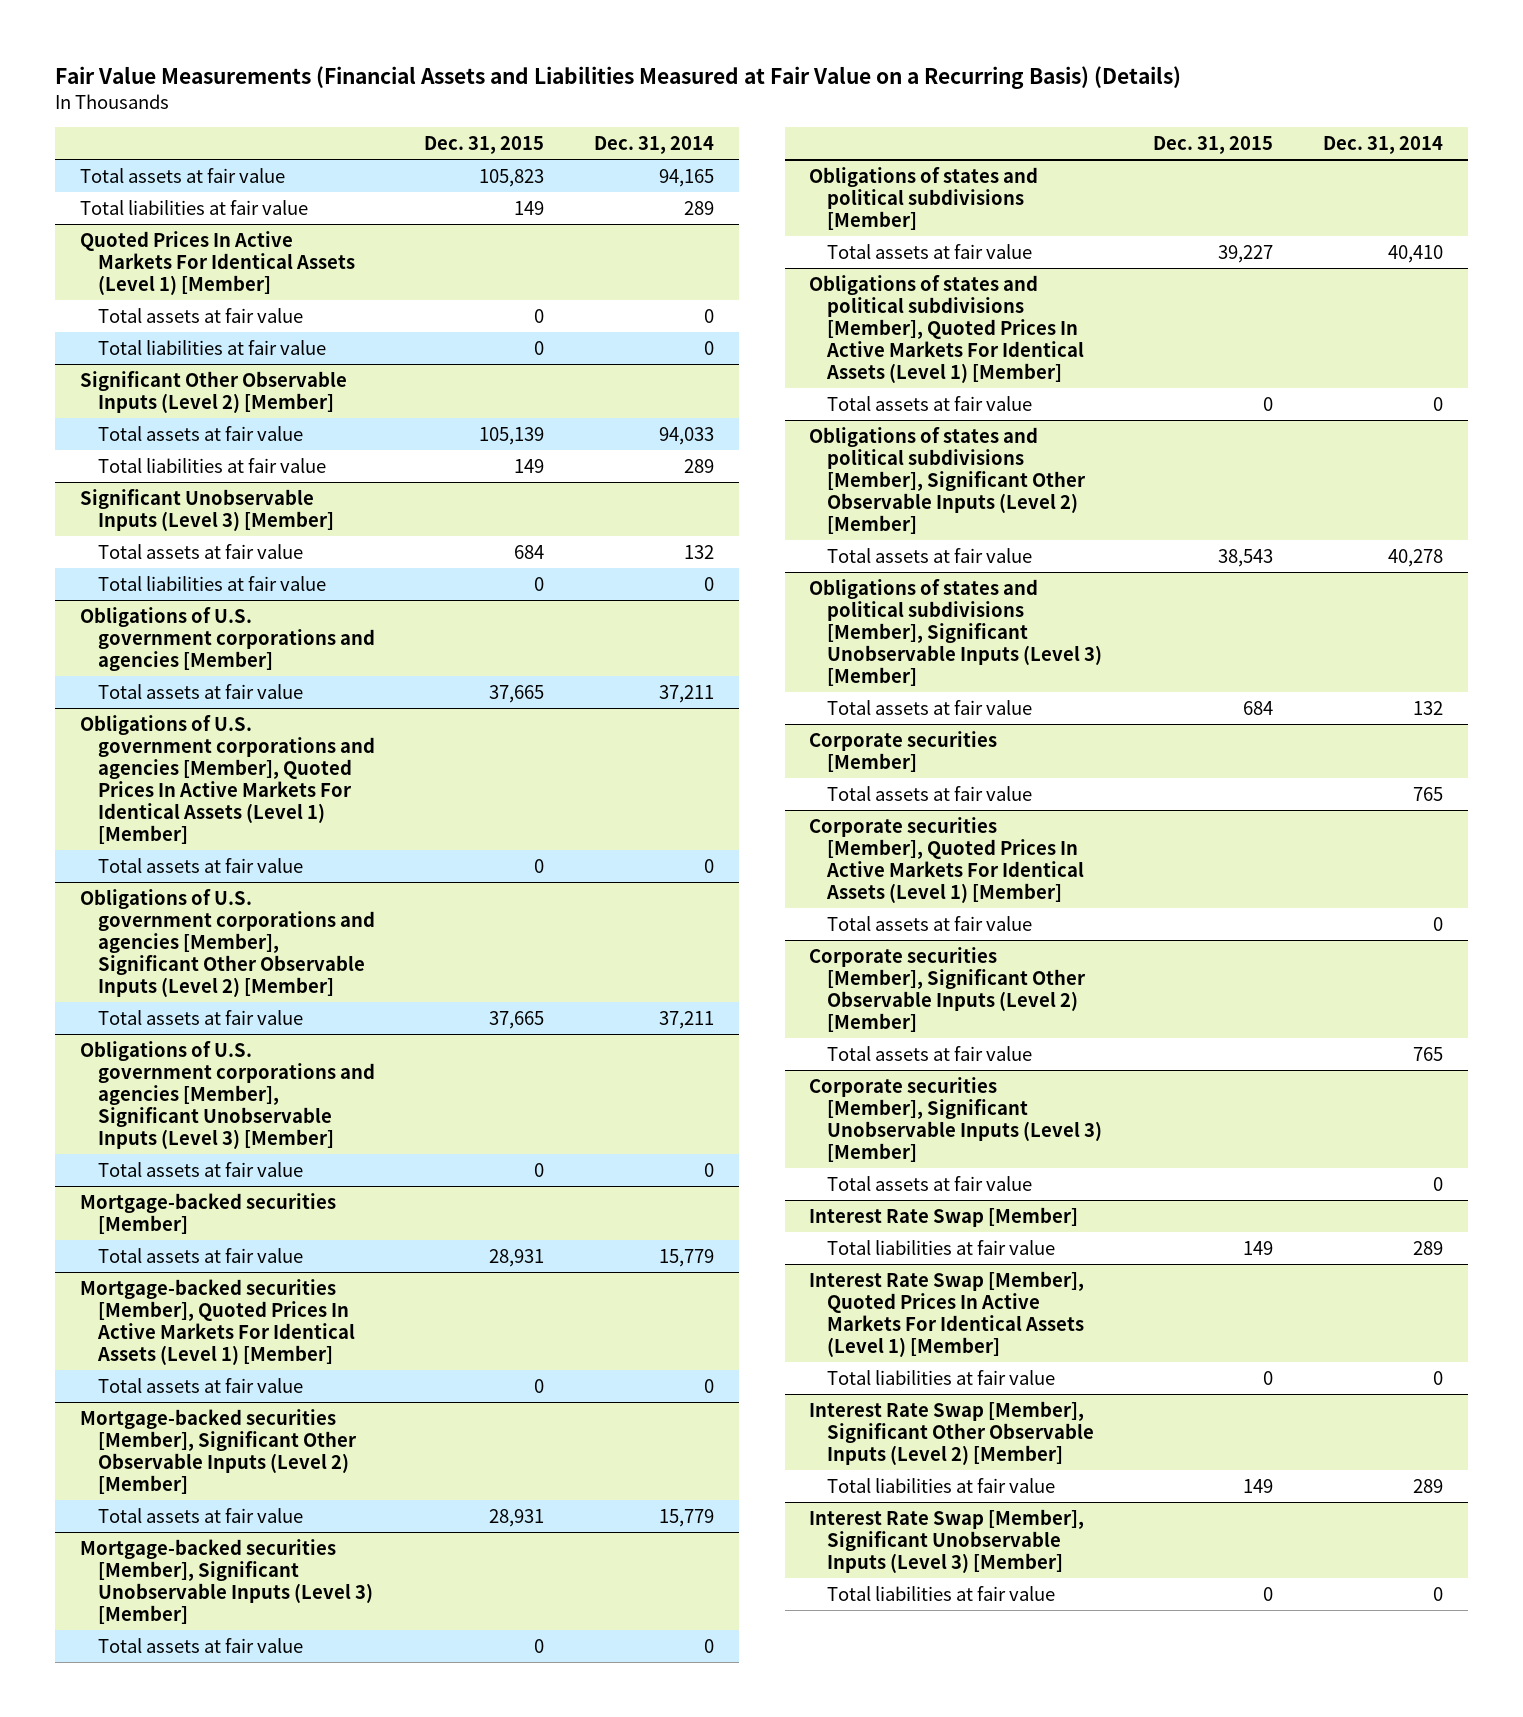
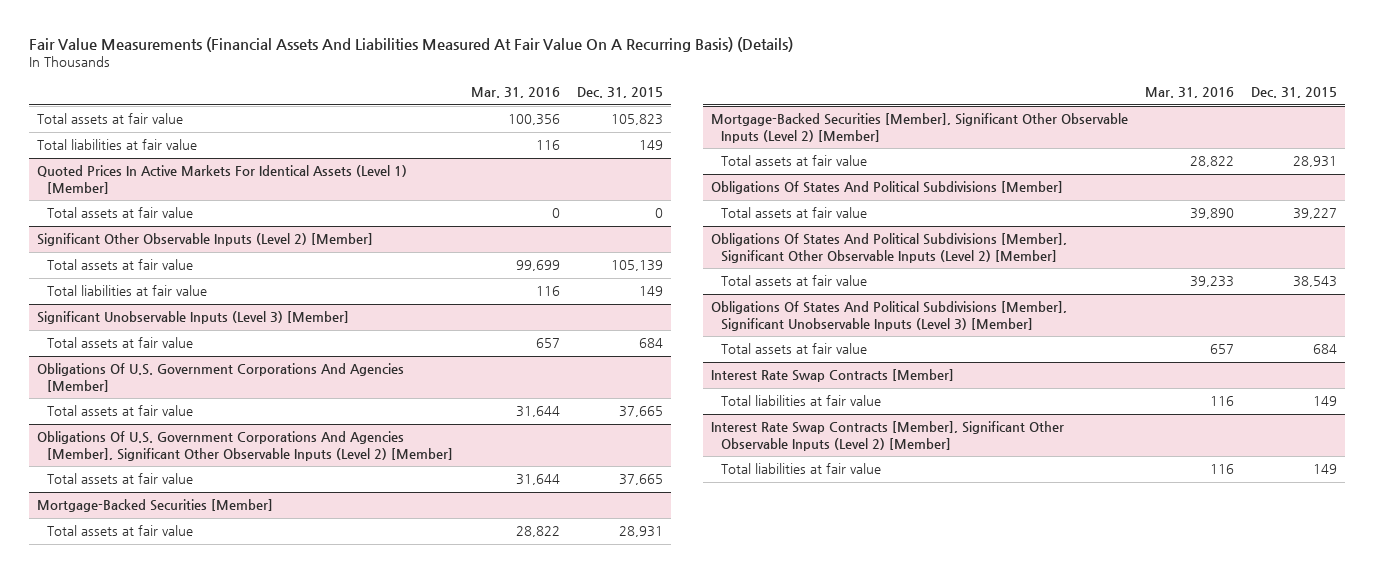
[55,65,1182,89] Fair Value Measurements (Financial Assets and Liabilities Measured at Fair Value on a Recurring Basis) (Details) -> [29,36,794,52] Fair Value Measurements (Financial Assets And Liabilities Measured At Fair Value On A Recurring Basis) (Details)
[593,135,714,154] Dec. 31, 2014 -> none
none -> [471,87,561,99] Mar. 31, 2016
[97,339,326,355] Total liabilities at fair value -> none
[97,575,326,591] Total liabilities at fair value -> none
[80,606,375,671] Obligations of U.S. government corporations and agencies [Member] -> [37,363,405,392] Obligations Of U.S. Government Corporations And Agencies [Member]
[80,714,375,844] Obligations of U.S. government corporations and agencies [Member], Quoted Prices In Active Markets For Identical Assets (Level 1) [Member] -> none
[97,857,303,873] Total assets at fair value -> none
[80,888,375,997] Obligations of U.S. government corporations and agencies [Member], Significant Other Observable Inputs (Level 2) [Member] -> [37,431,453,461] Obligations Of U.S. Government Corporations And Agencies [Member], Significant Other Observable Inputs (Level 2) [Member]
[80,1040,375,1149] Obligations of U.S. government corporations and agencies [Member], Significant Unobservable Inputs (Level 3) [Member] -> none
[97,1161,303,1177] Total assets at fair value -> none
[80,1192,337,1234] Mortgage-backed securities [Member] -> [37,499,274,513] Mortgage-Backed Securities [Member]
[80,1278,355,1365] Mortgage-backed securities [Member], Quoted Prices In Active Markets For Identical Assets (Level 1) [Member] -> none
[97,1377,303,1393] Total assets at fair value -> none
[80,1408,357,1494] Mortgage-backed securities [Member], Significant Other Observable Inputs (Level 2) [Member] -> [711,113,1129,143] Mortgage-Backed Securities [Member], Significant Other Observable Inputs (Level 2) [Member]
[80,1538,373,1624] Mortgage-backed securities [Member], Significant Unobservable Inputs (Level 3) [Member] -> none
[97,1637,303,1653] Total assets at fair value -> none
[809,166,1039,230] Obligations of states and political subdivisions [Member] -> [711,181,1064,195] Obligations Of States And Political Subdivisions [Member]
[809,274,1084,383] Obligations of states and political subdivisions [Member], Quoted Prices In Active Markets For Identical Assets (Level 1) [Member] -> none
[826,395,1032,411] Total assets at fair value -> none
[809,426,1086,534] Obligations of states and political subdivisions [Member], Significant Other Observable Inputs (Level 2) [Member] -> [711,233,1068,263] Obligations Of States And Political Subdivisions [Member], Significant Other Observable Inputs (Level 2) [Member]
[809,578,1102,686] Obligations of states and political subdivisions [Member], Significant Unobservable Inputs (Level 3) [Member] -> [711,301,1068,331] Obligations Of States And Political Subdivisions [Member], Significant Unobservable Inputs (Level 3) [Member]
[809,730,998,772] Corporate securities [Member] -> none
[826,785,1032,801] Total assets at fair value -> none
[809,816,1084,903] Corporate securities [Member], Quoted Prices In Active Markets For Identical Assets (Level 1) [Member] -> none
[826,915,1032,931] Total assets at fair value -> none
[809,946,1086,1032] Corporate securities [Member], Significant Other Observable Inputs (Level 2) [Member] -> none
[826,1045,1032,1061] Total assets at fair value -> none
[809,1076,1102,1162] Corporate securities [Member], Significant Unobservable Inputs (Level 3) [Member] -> none
[826,1175,1032,1191] Total assets at fair value -> none
[809,1206,1079,1227] Interest Rate Swap [Member] -> [711,369,955,383] Interest Rate Swap Contracts [Member]
[809,1270,1085,1357] Interest Rate Swap [Member], Quoted Prices In Active Markets For Identical Assets (Level 1) [Member] -> none
[826,1369,1055,1385] Total liabilities at fair value -> none
[809,1400,1094,1465] Interest Rate Swap [Member], Significant Other Observable Inputs (Level 2) [Member] -> [711,421,1065,451] Interest Rate Swap Contracts [Member], Significant Other Observable Inputs (Level 2) [Member]
[809,1508,1085,1573] Interest Rate Swap [Member], Significant Unobservable Inputs (Level 3) [Member] -> none
[826,1585,1055,1601] Total liabilities at fair value -> none

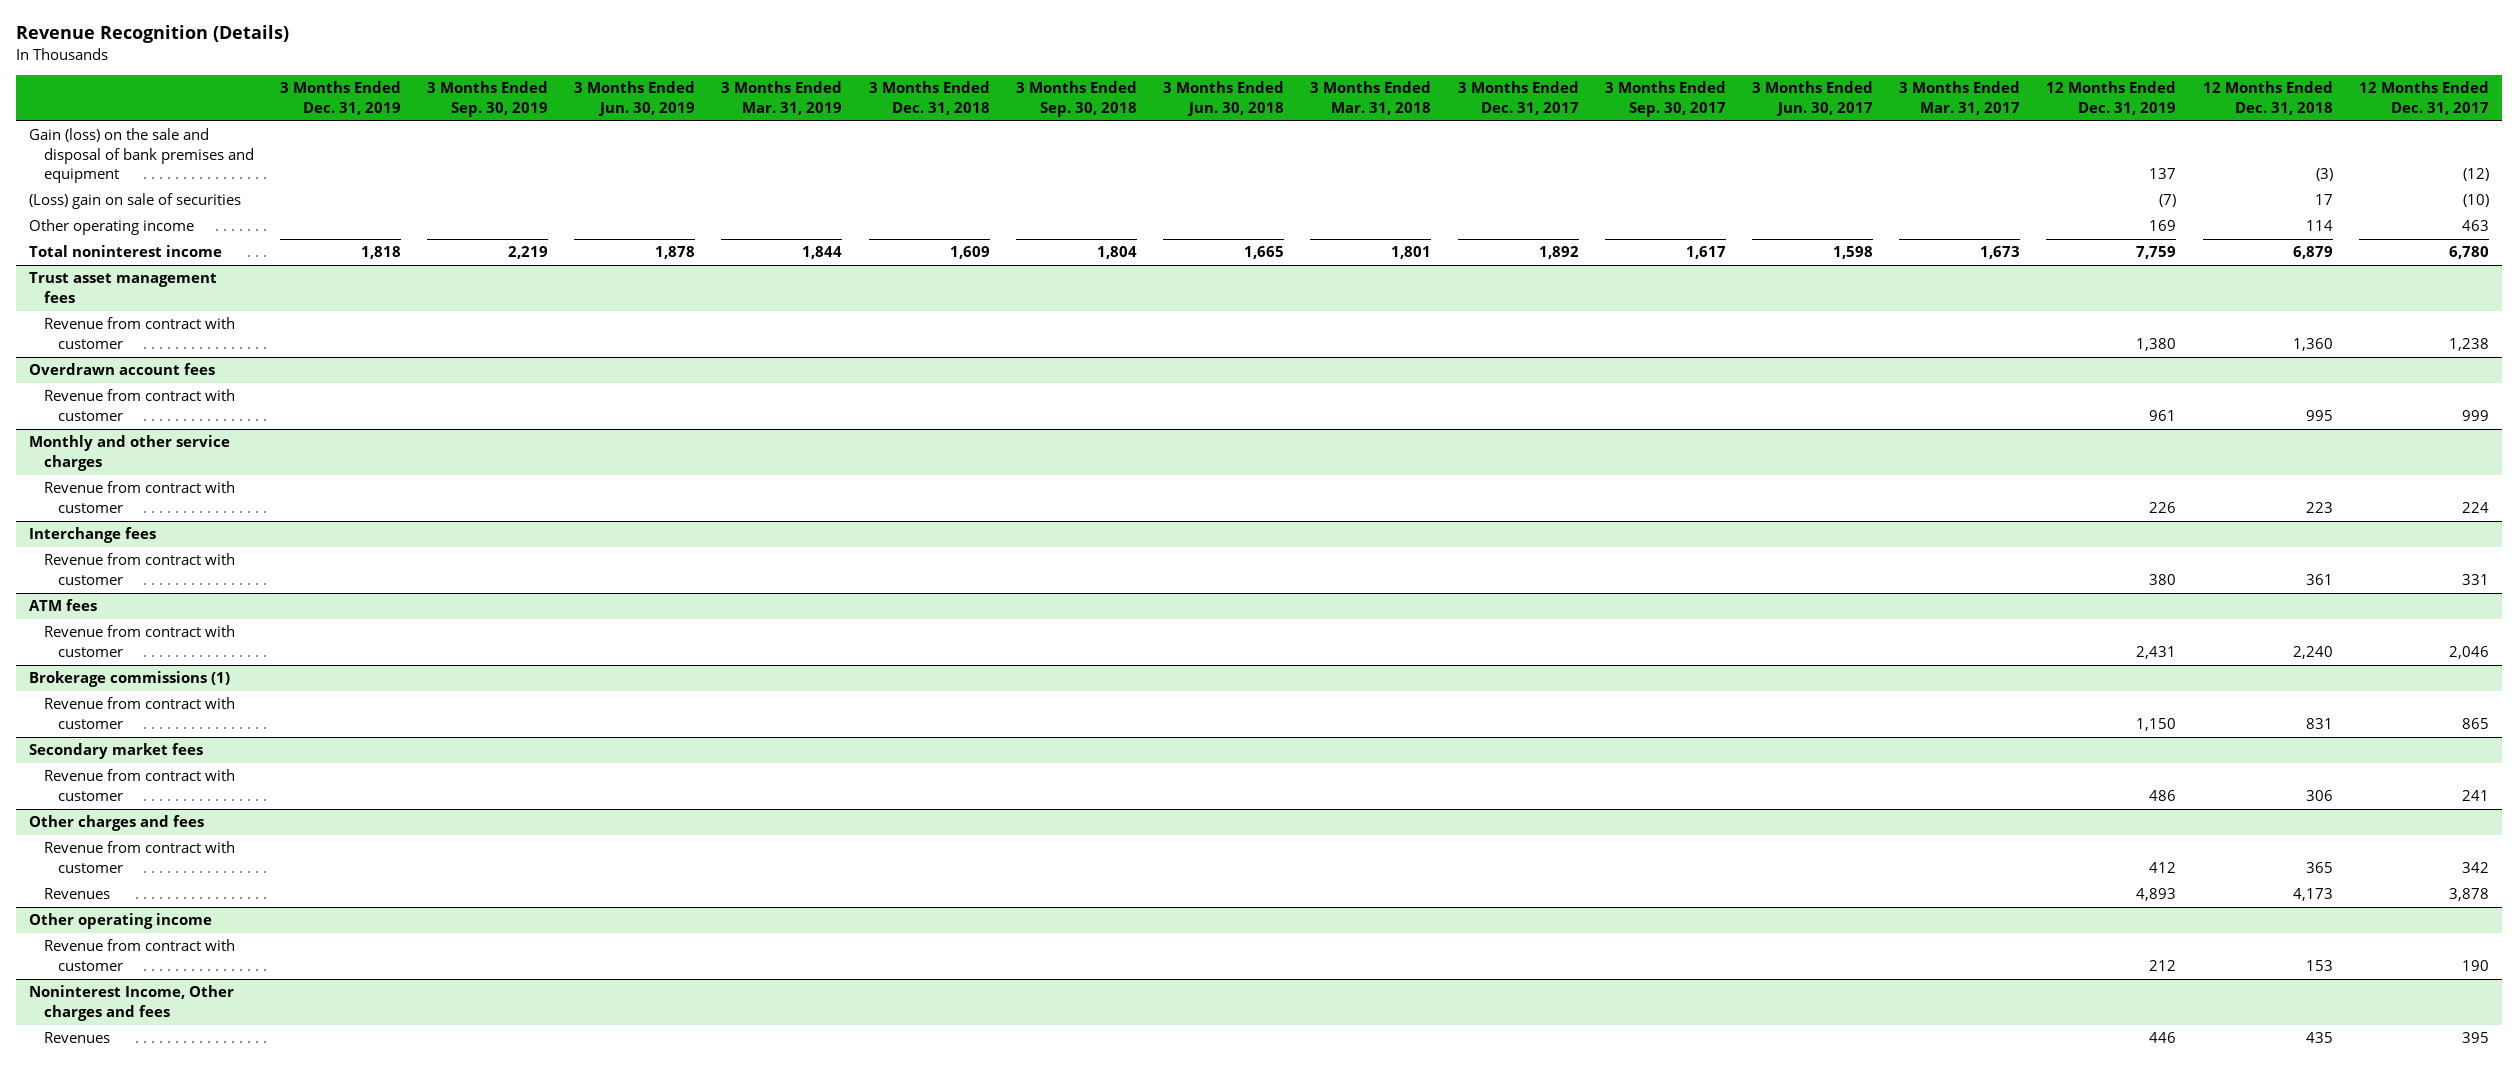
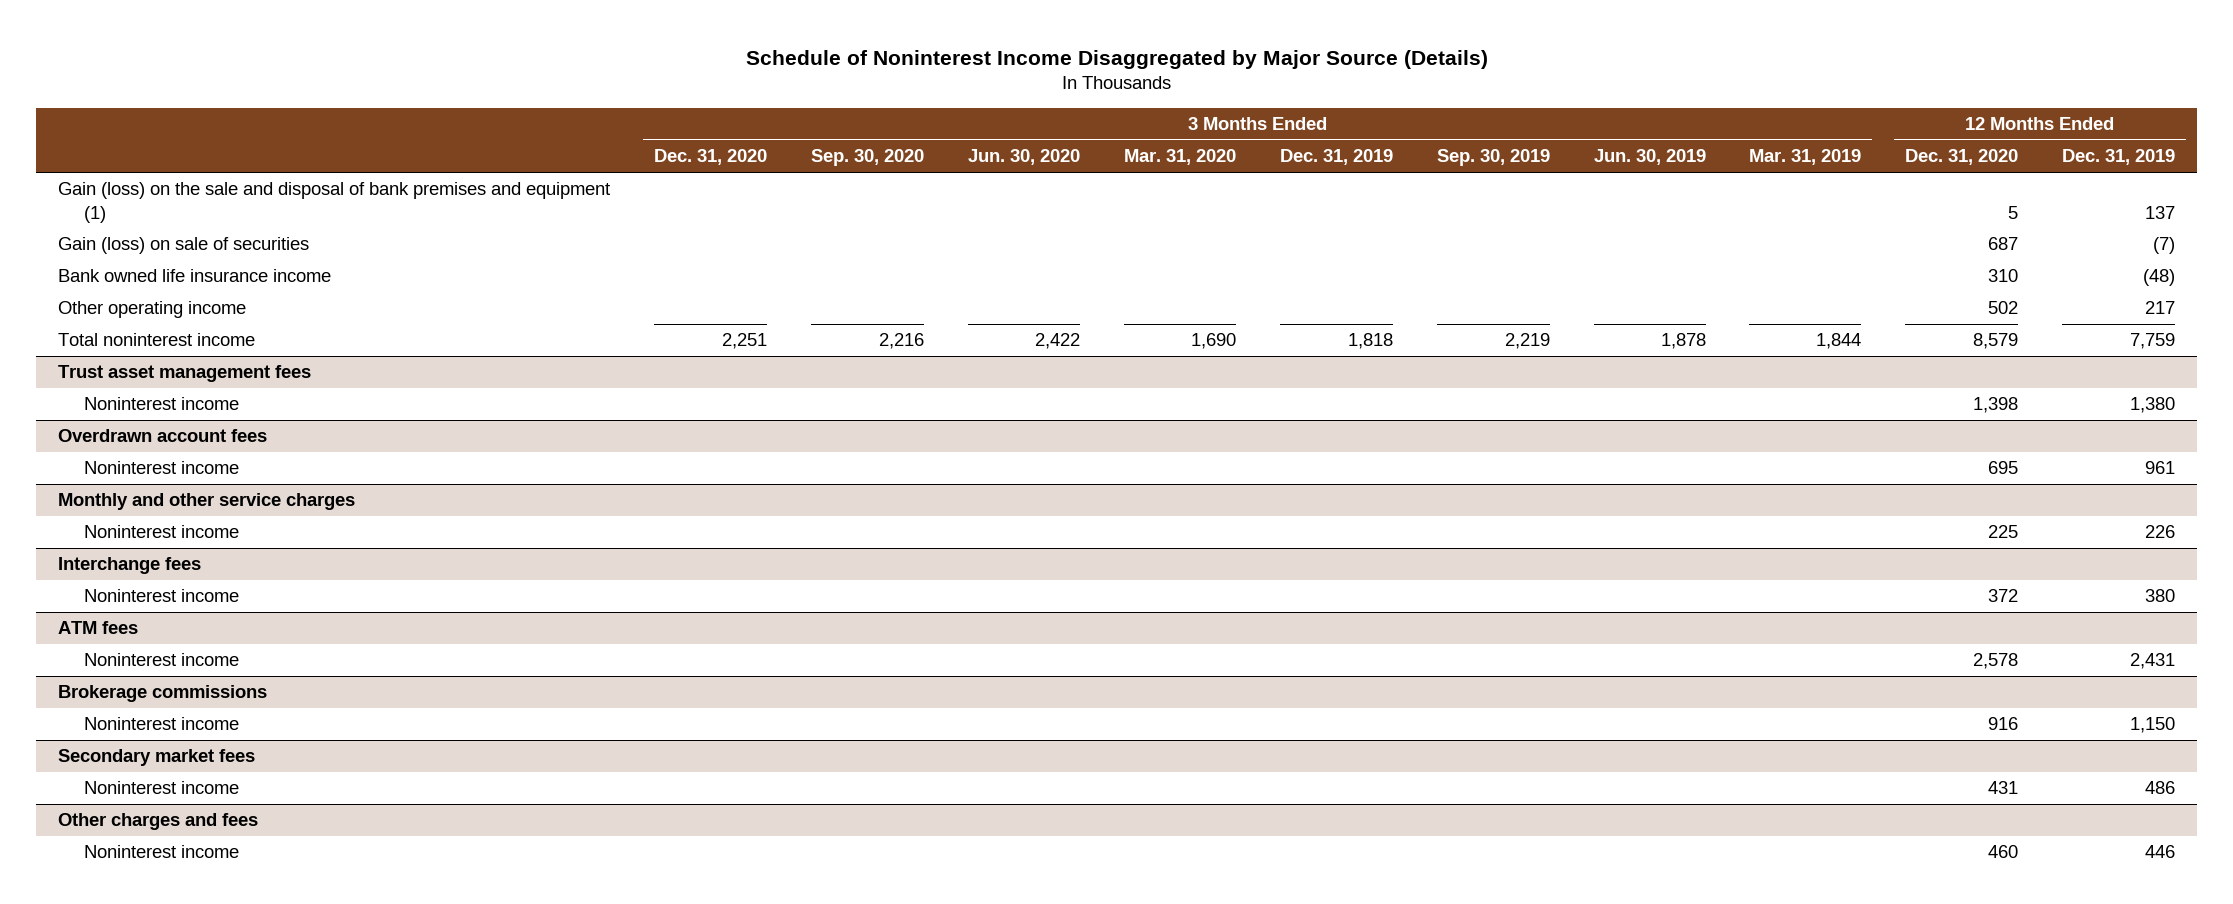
[15,25,289,44] Revenue Recognition (Details) -> [745,49,1488,69] Schedule of Noninterest Income Disaggregated by Major Source (Details)
[868,81,990,115] 3 Months Ended Dec. 31, 2018 -> none
[1015,81,1137,117] 3 Months Ended Sep. 30, 2018 -> none
[1163,81,1285,116] 3 Months Ended Jun. 30, 2018 -> none
[1310,81,1432,115] 3 Months Ended Mar. 31, 2018 -> none
[1457,81,1579,115] 3 Months Ended Dec. 31, 2017 -> none
[1604,81,1726,117] 3 Months Ended Sep. 30, 2017 -> none
[1752,81,1874,116] 3 Months Ended Jun. 30, 2017 -> none
[1899,81,2021,115] 3 Months Ended Mar. 31, 2017 -> none
[2202,81,2333,115] 12 Months Ended Dec. 31, 2018 -> none
[2358,81,2489,115] 12 Months Ended Dec. 31, 2017 -> none
none -> [653,149,767,166] Dec. 31, 2020
none -> [810,149,924,167] Sep. 30, 2020
none -> [967,149,1080,166] Jun. 30, 2020
none -> [1123,149,1236,166] Mar. 31, 2020
none -> [1905,149,2019,166] Dec. 31, 2020
[28,128,254,184] Gain (loss) on the sale and disposal of bank premises and equipment -> [58,182,611,223] Gain (loss) on the sale and disposal of bank premises and equipment (1)
[28,193,241,210] (Loss) gain on sale of securities -> [58,237,310,255] Gain (loss) on sale of securities
none -> [58,269,332,283] Bank owned life insurance income
[2149,220,2177,232] 169 -> [2145,301,2176,315] 217
[43,317,235,349] Revenue from contract with customer -> [84,397,240,411] Noninterest income
[43,389,235,421] Revenue from contract with customer -> [84,461,240,475] Noninterest income
[43,481,235,513] Revenue from contract with customer -> [84,525,240,539] Noninterest income
[43,553,235,585] Revenue from contract with customer -> [84,589,240,603] Noninterest income
[43,625,235,657] Revenue from contract with customer -> [84,653,240,667] Noninterest income
[28,671,230,688] Brokerage commissions (1) -> [58,685,268,703] Brokerage commissions
[43,697,235,729] Revenue from contract with customer -> [84,717,240,731] Noninterest income
[43,769,235,801] Revenue from contract with customer -> [84,781,240,795] Noninterest income
[43,841,235,873] Revenue from contract with customer -> none
[43,888,110,900] Revenues -> none
[28,913,212,930] Other operating income -> none
[43,939,235,971] Revenue from contract with customer -> none
[28,985,234,1021] Noninterest Income, Other charges and fees -> none
[43,1032,110,1044] Revenues -> [84,845,240,859] Noninterest income

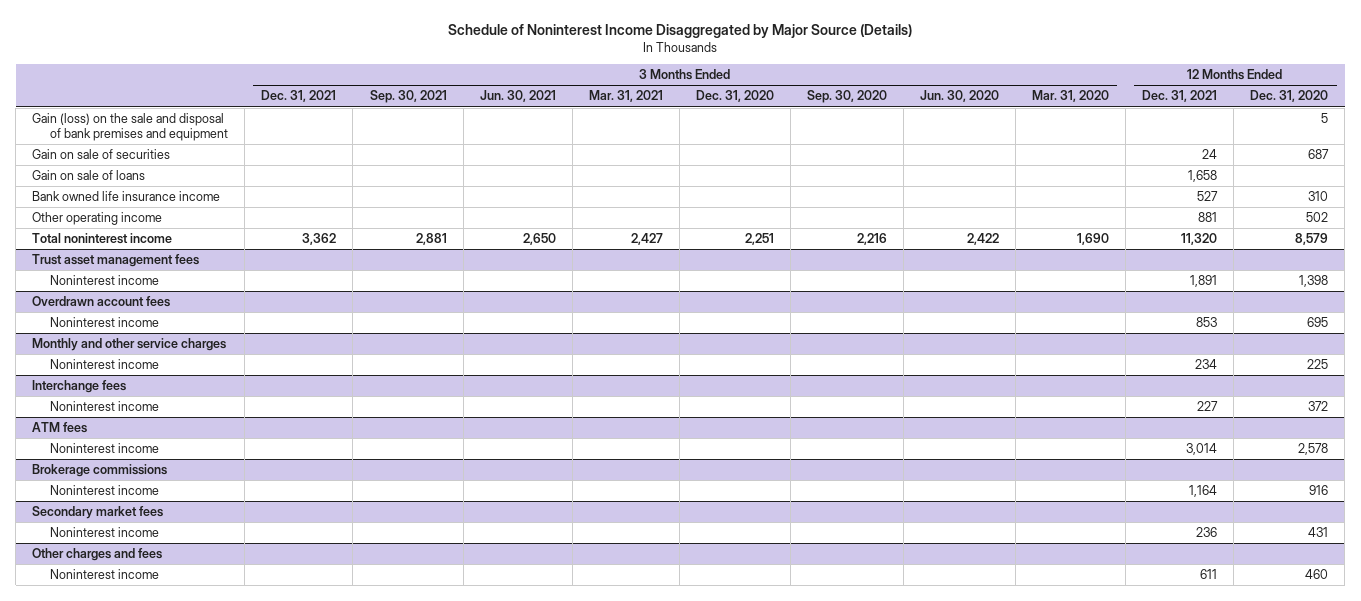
[1279,149,1393,166] Dec. 31, 2019 -> none
[1436,149,1550,167] Sep. 30, 2019 -> none
[1593,149,1706,166] Jun. 30, 2019 -> none
[1749,149,1862,166] Mar. 31, 2019 -> none
[2062,149,2176,166] Dec. 31, 2019 -> none
none -> [261,90,337,103] Dec. 31, 2021
none -> [369,90,447,104] Sep. 30, 2021
none -> [479,90,556,103] Jun. 30, 2021
none -> [588,90,663,103] Mar. 31, 2021
none -> [1142,90,1218,103] Dec. 31, 2021
[58,182,611,223] Gain (loss) on the sale and disposal of bank premises and equipment (1) -> [32,113,229,142] Gain (loss) on the sale and disposal of bank premises and equipment
[58,237,310,255] Gain (loss) on sale of securities -> [32,149,171,160] Gain on sale of securities
none -> [32,170,146,181] Gain on sale of loans

